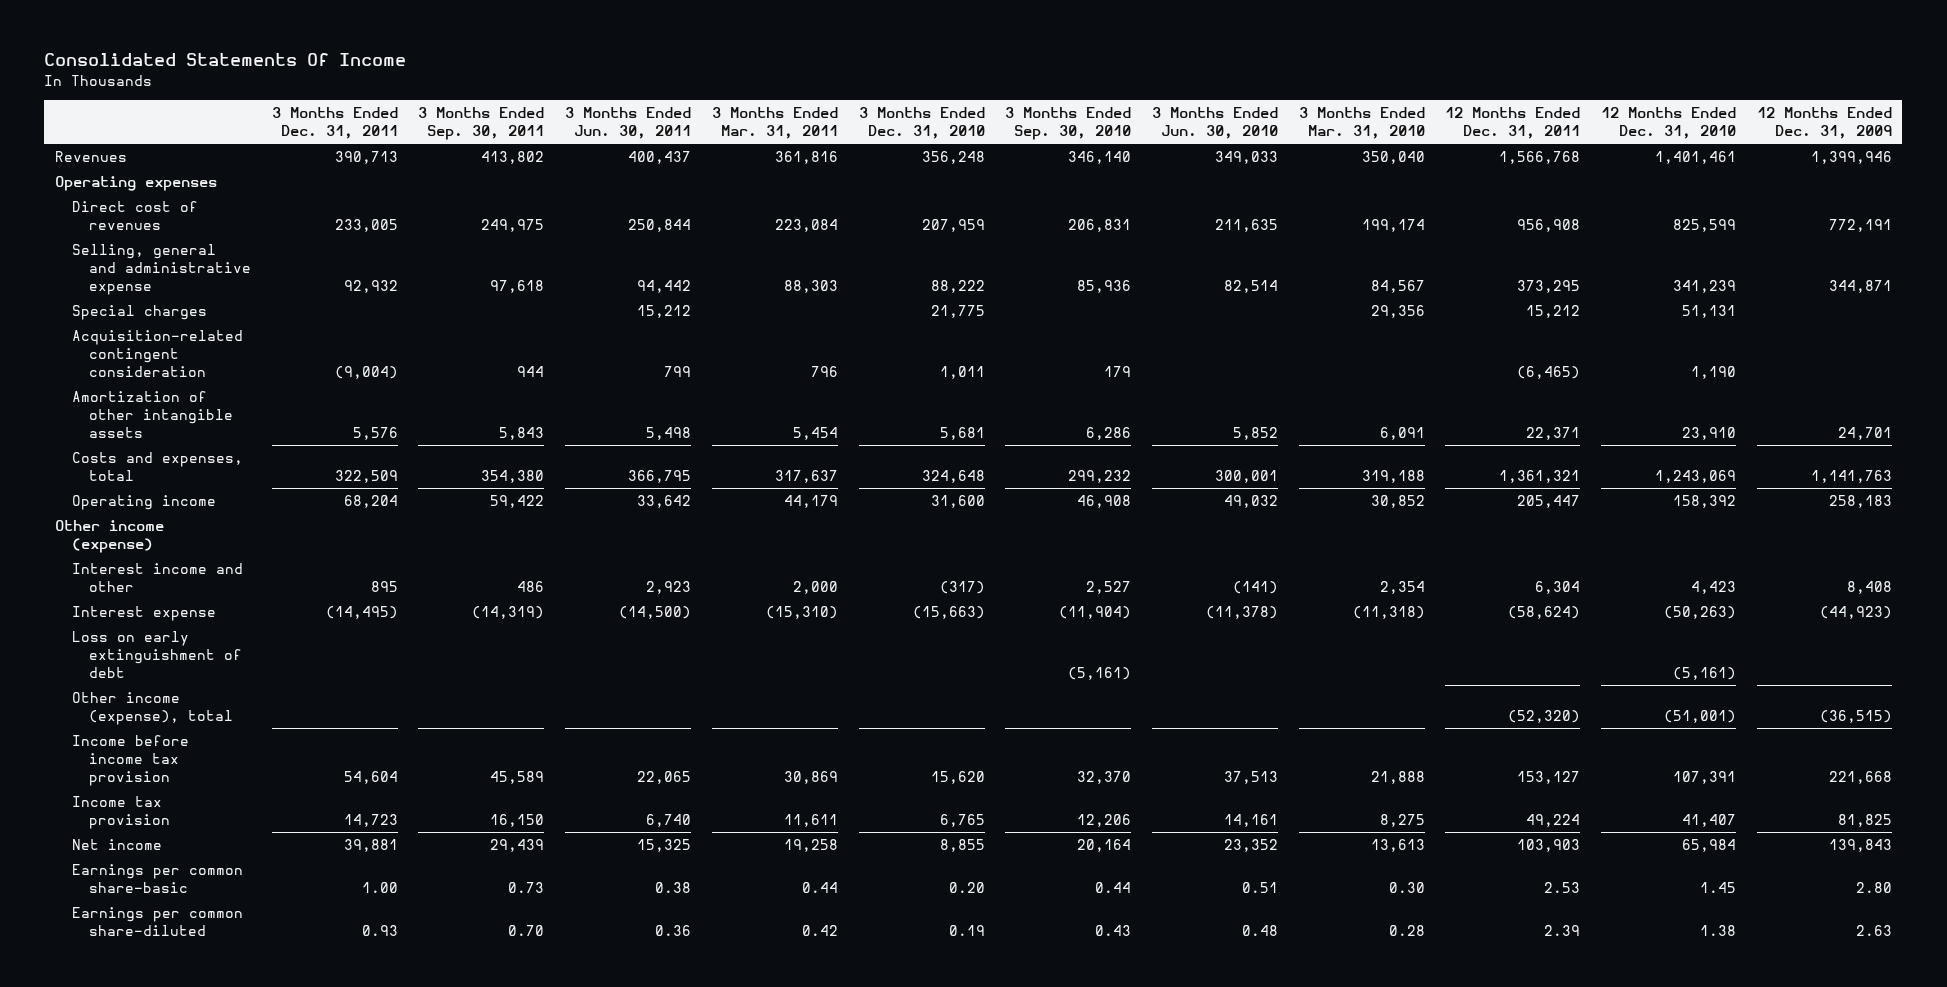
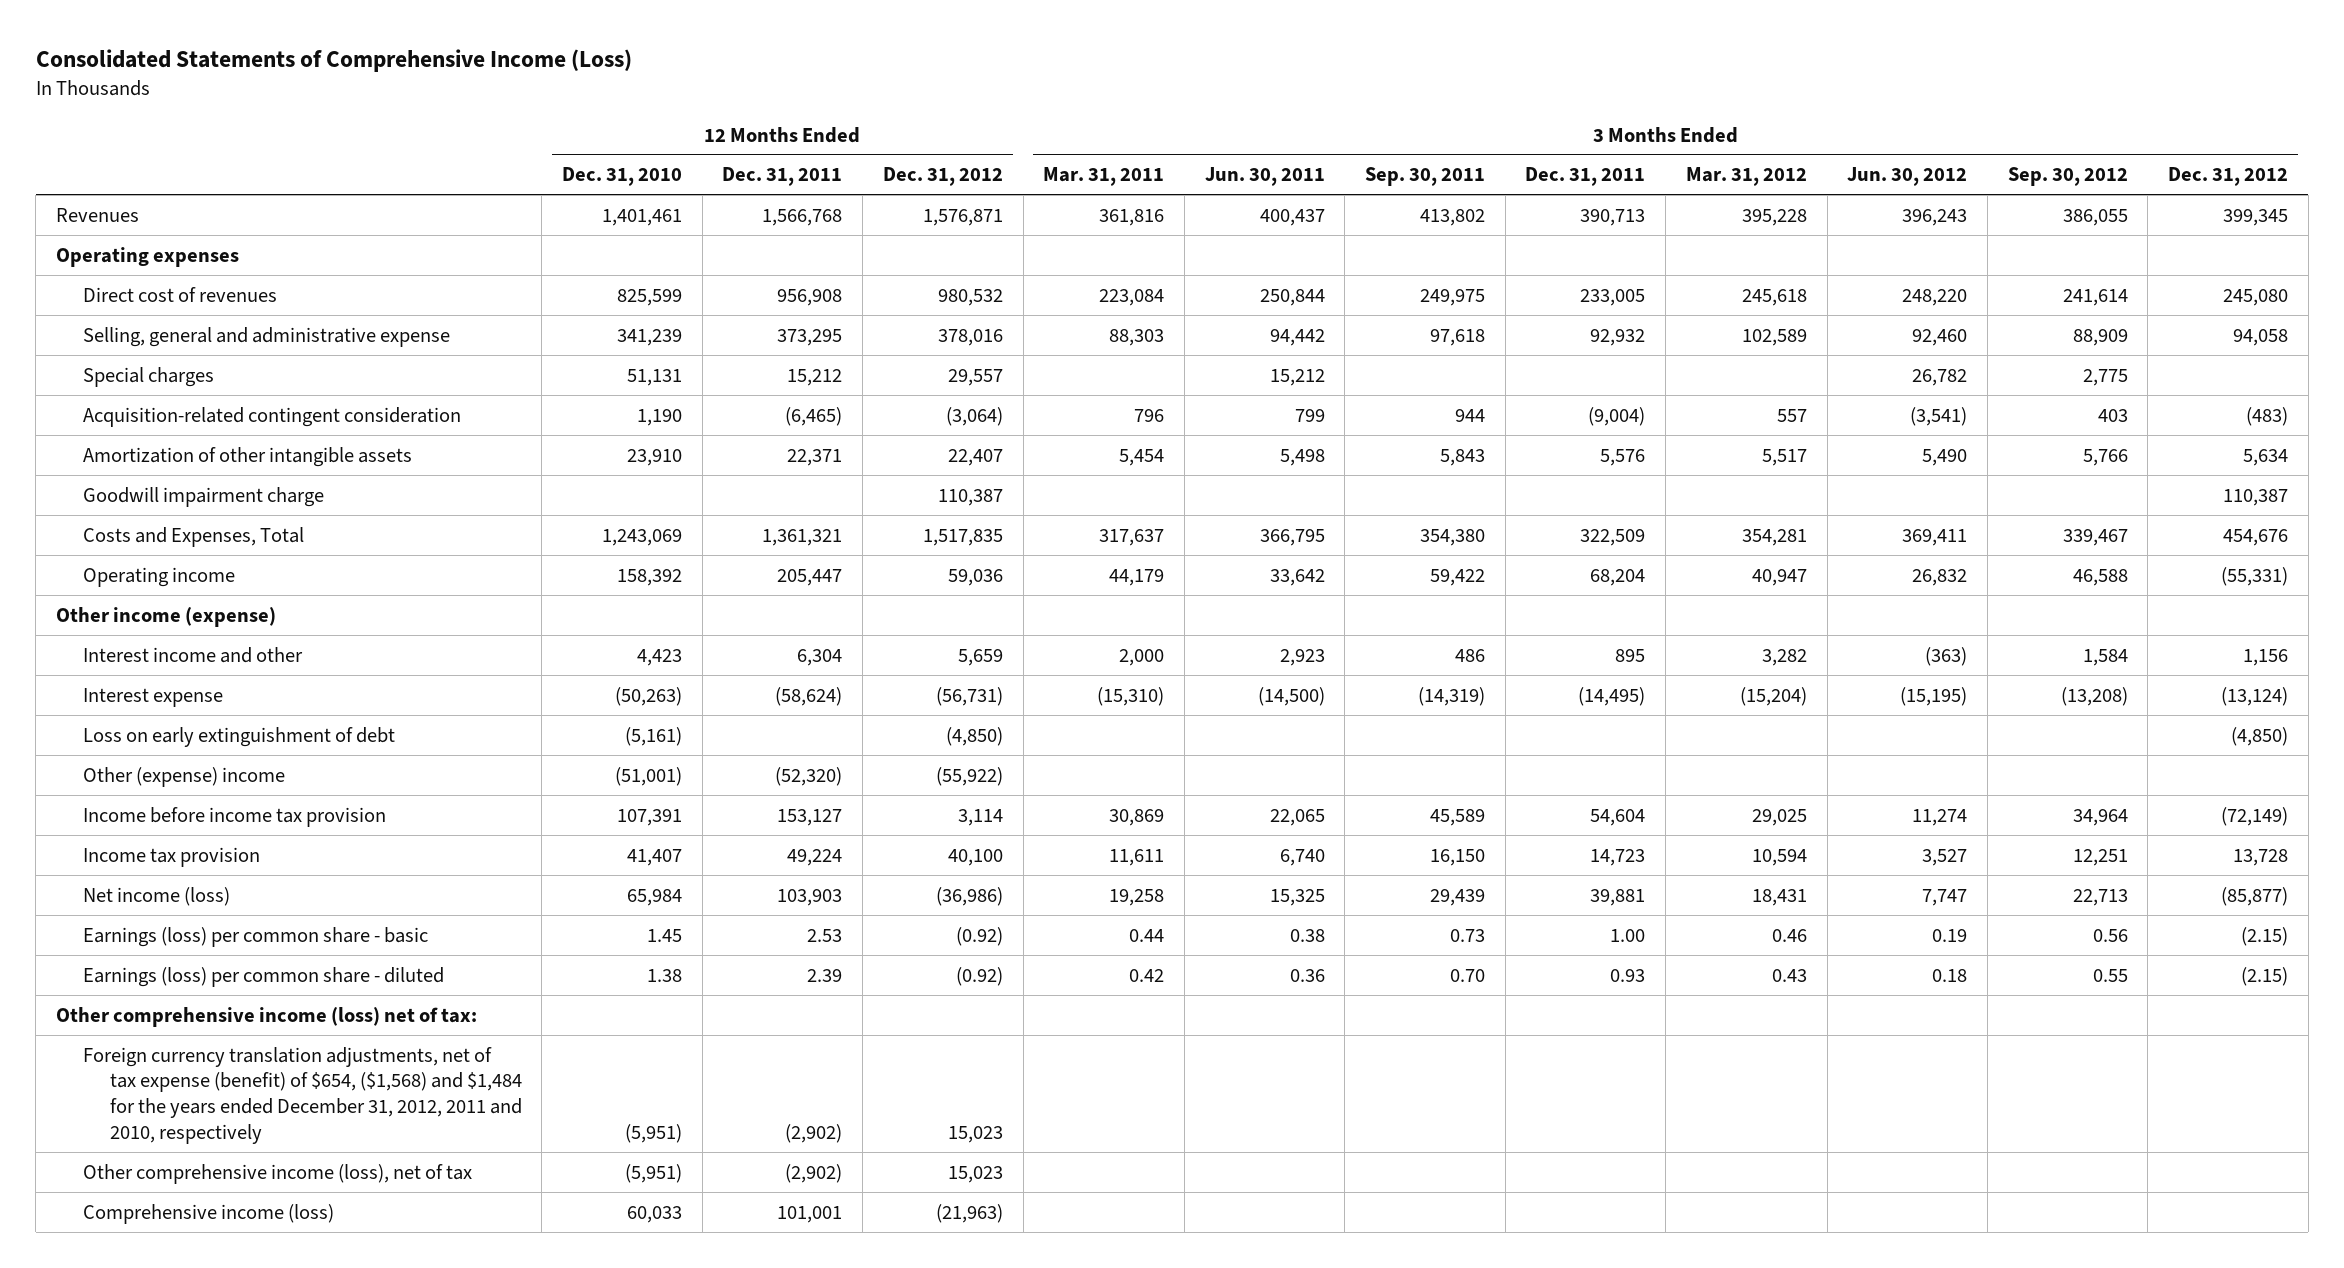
[44,53,407,67] Consolidated Statements Of Income -> [35,49,632,73] Consolidated Statements of Comprehensive Income (Loss)
[858,106,985,139] 3 Months Ended Dec. 31, 2010 -> none
[1005,106,1132,140] 3 Months Ended Sep. 30, 2010 -> none
[1152,106,1279,139] 3 Months Ended Jun. 30, 2010 -> none
[1298,106,1425,139] 3 Months Ended Mar. 31, 2010 -> none
[1756,106,1892,139] 12 Months Ended Dec. 31, 2009 -> none
none -> [882,167,1003,187] Dec. 31, 2012
none -> [1685,167,1807,187] Mar. 31, 2012
none -> [1847,167,1968,187] Jun. 30, 2012
none -> [2007,167,2128,187] Sep. 30, 2012
none -> [2168,167,2289,187] Dec. 31, 2012
none -> [82,486,324,507] Goodwill impairment charge
[71,452,243,482] Costs and expenses, total -> [82,526,304,547] Costs and Expenses, Total
[71,692,233,726] Other income (expense), total -> [82,766,285,787] Other (expense) income
[71,839,162,851] Net income -> [82,886,230,906] Net income (loss)
[71,864,243,894] Earnings per common share-basic -> [82,926,428,947] Earnings (loss) per common share - basic
[71,907,243,937] Earnings per common share-diluted -> [82,966,444,987] Earnings (loss) per common share - diluted
none -> [56,1006,478,1027] Other comprehensive income (loss) net of tax:
none -> [82,1046,522,1144] Foreign currency translation adjustments, net of tax expense (benefit) of $654, ($1,568) and $1,484 for the years ended December 31, 2012, 2011 and 2010, respectively
none -> [82,1163,472,1184] Other comprehensive income (loss), net of tax
none -> [82,1203,334,1224] Comprehensive income (loss)

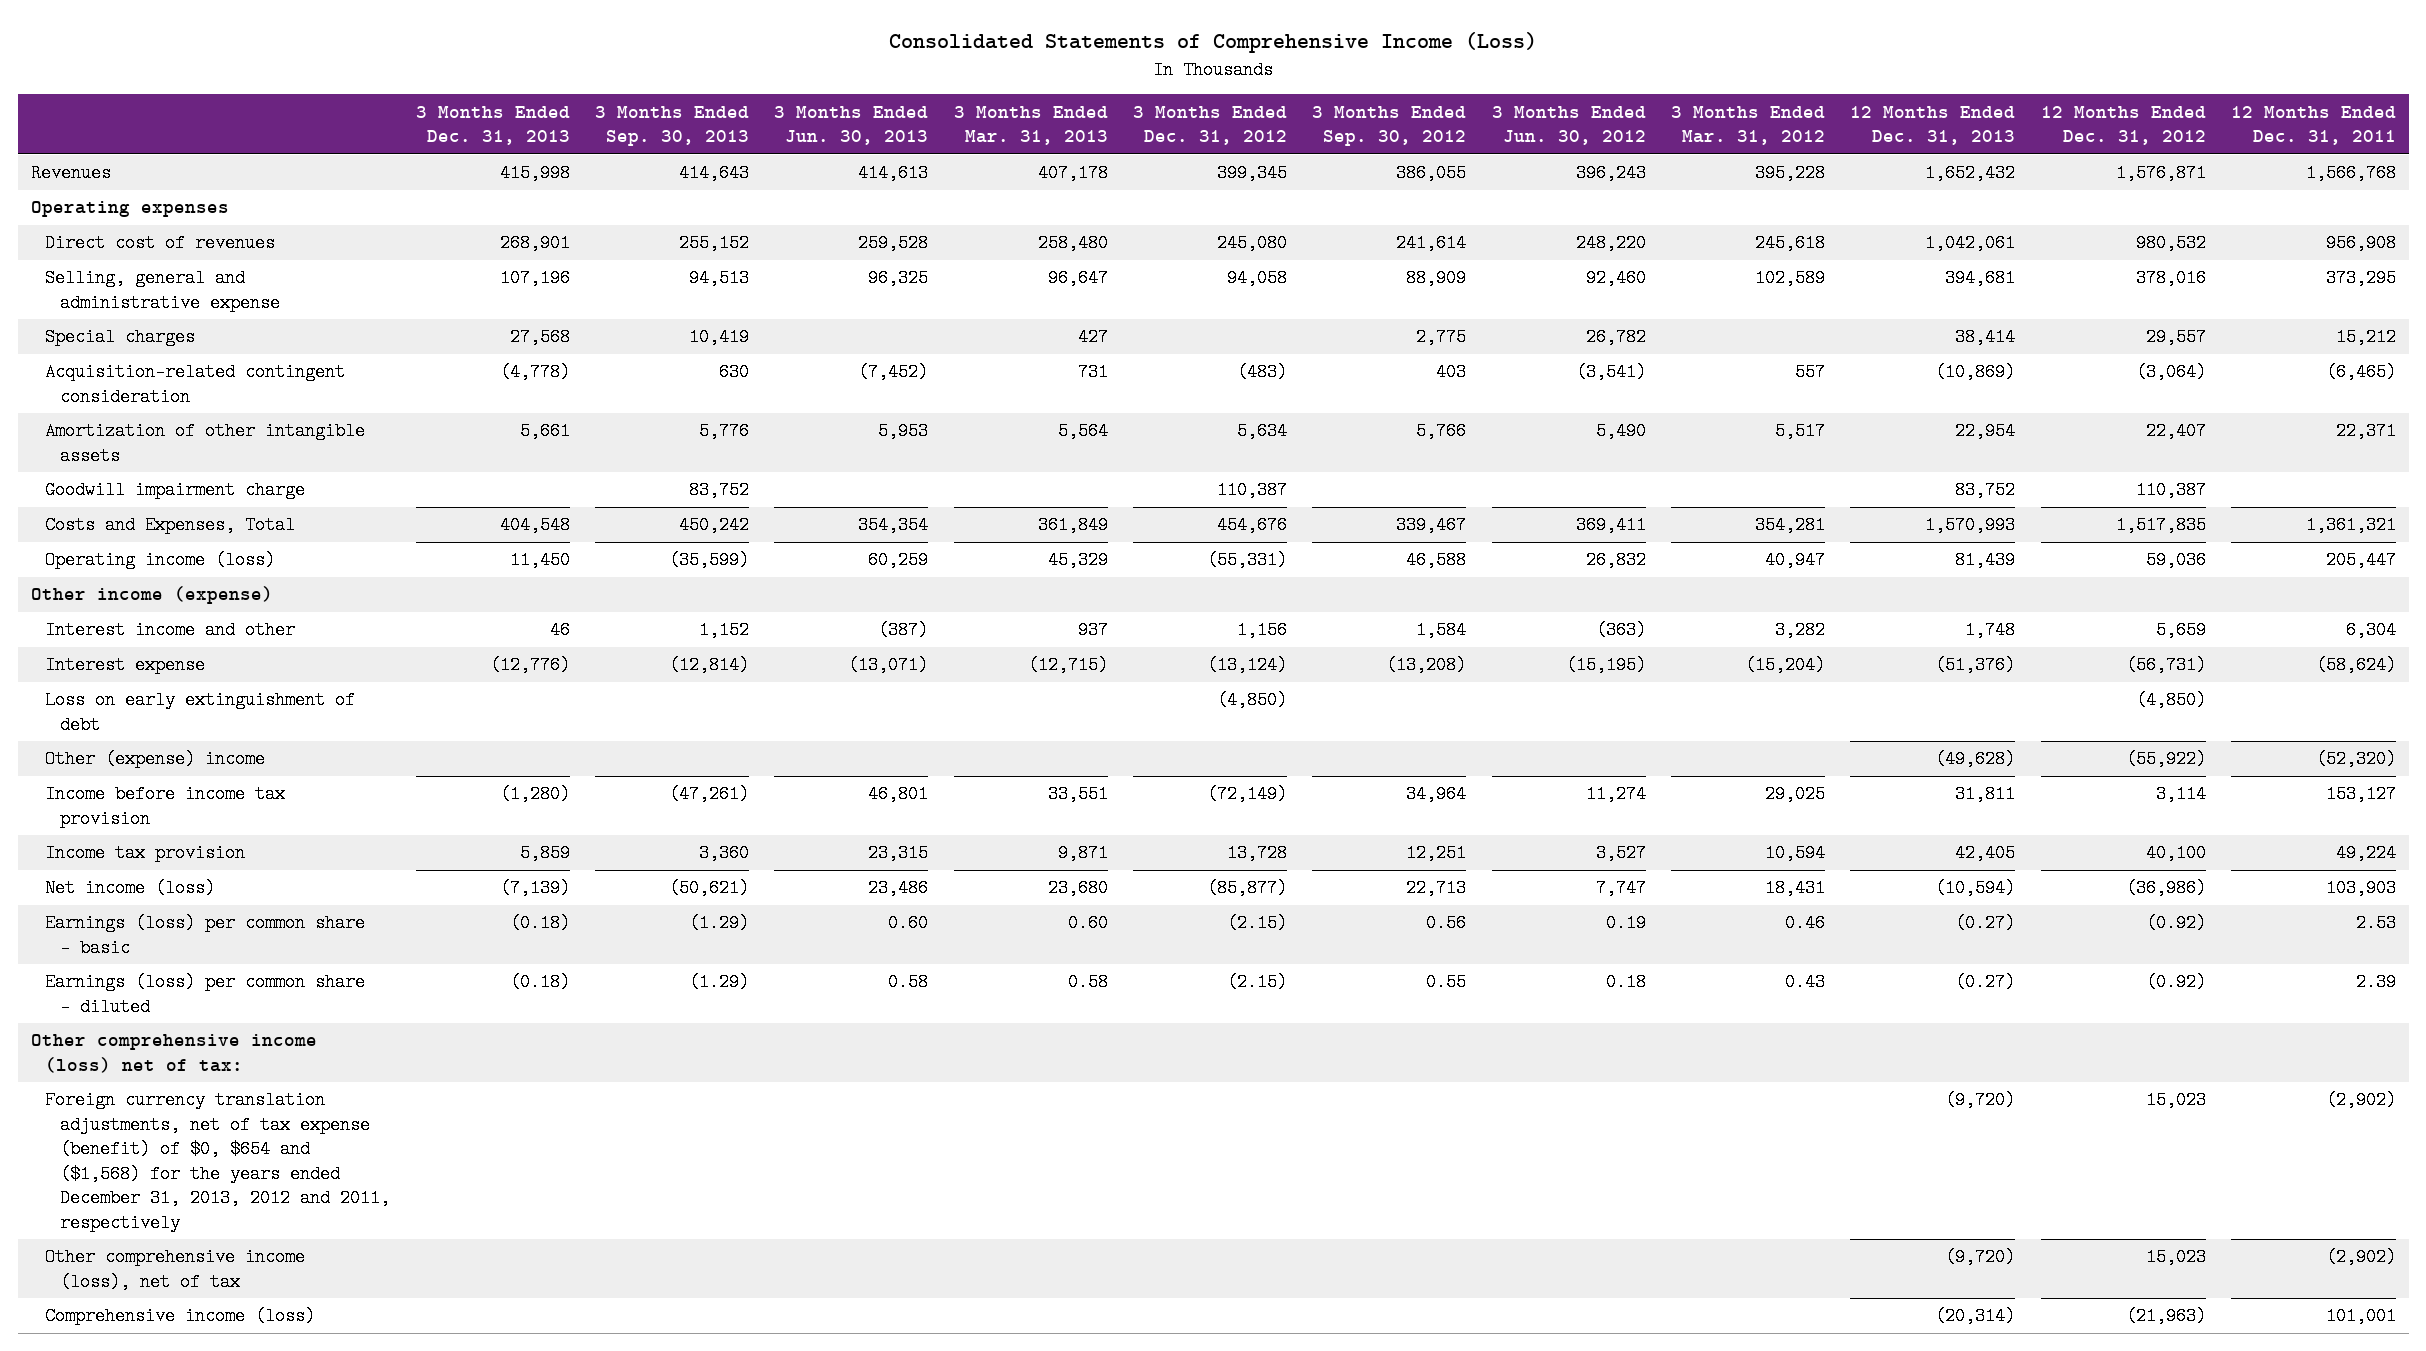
[562,167,683,187] Dec. 31, 2010 -> none
[1043,167,1165,187] Mar. 31, 2011 -> none
[1204,167,1325,187] Jun. 30, 2011 -> none
[1365,167,1486,187] Sep. 30, 2011 -> none
[1525,167,1646,187] Dec. 31, 2011 -> none
none -> [415,105,570,146] 3 Months Ended Dec. 31, 2013
none -> [594,105,749,147] 3 Months Ended Sep. 30, 2013
none -> [774,105,929,146] 3 Months Ended Jun. 30, 2013
none -> [953,105,1108,146] 3 Months Ended Mar. 31, 2013
none -> [1850,105,2016,146] 12 Months Ended Dec. 31, 2013
[82,566,235,587] Operating income -> [45,551,276,570] Operating income (loss)
[82,1046,522,1144] Foreign currency translation adjustments, net of tax expense (benefit) of $654, ($1,568) and $1,484 for the years ended December 31, 2012, 2011 and 2010, respectively -> [45,1091,391,1232] Foreign currency translation adjustments, net of tax expense (benefit) of $0, $654 and ($1,568) for the years ended December 31, 2013, 2012 and 2011, respectively

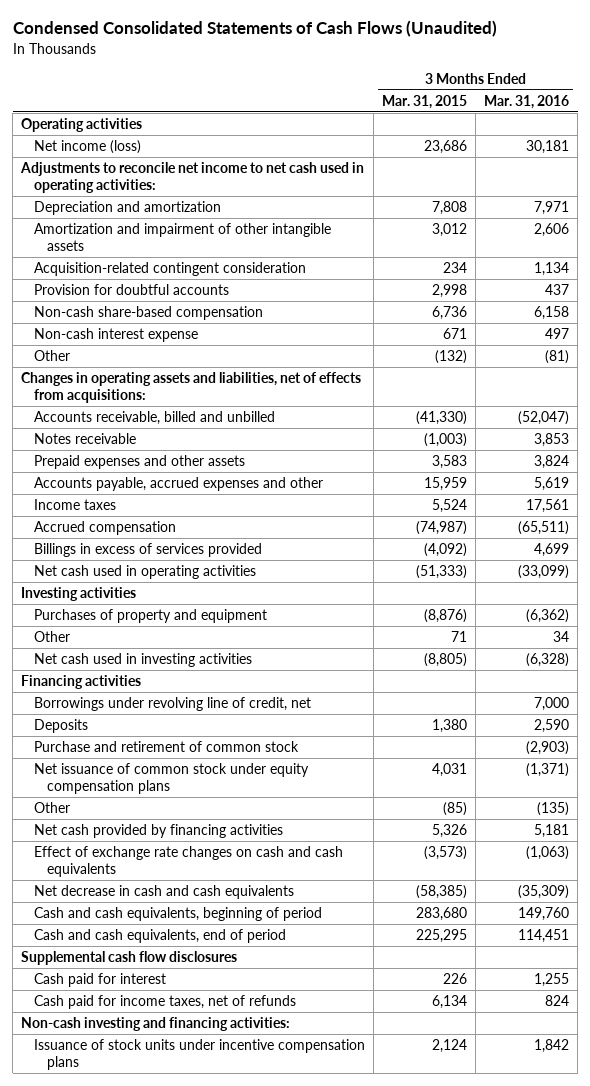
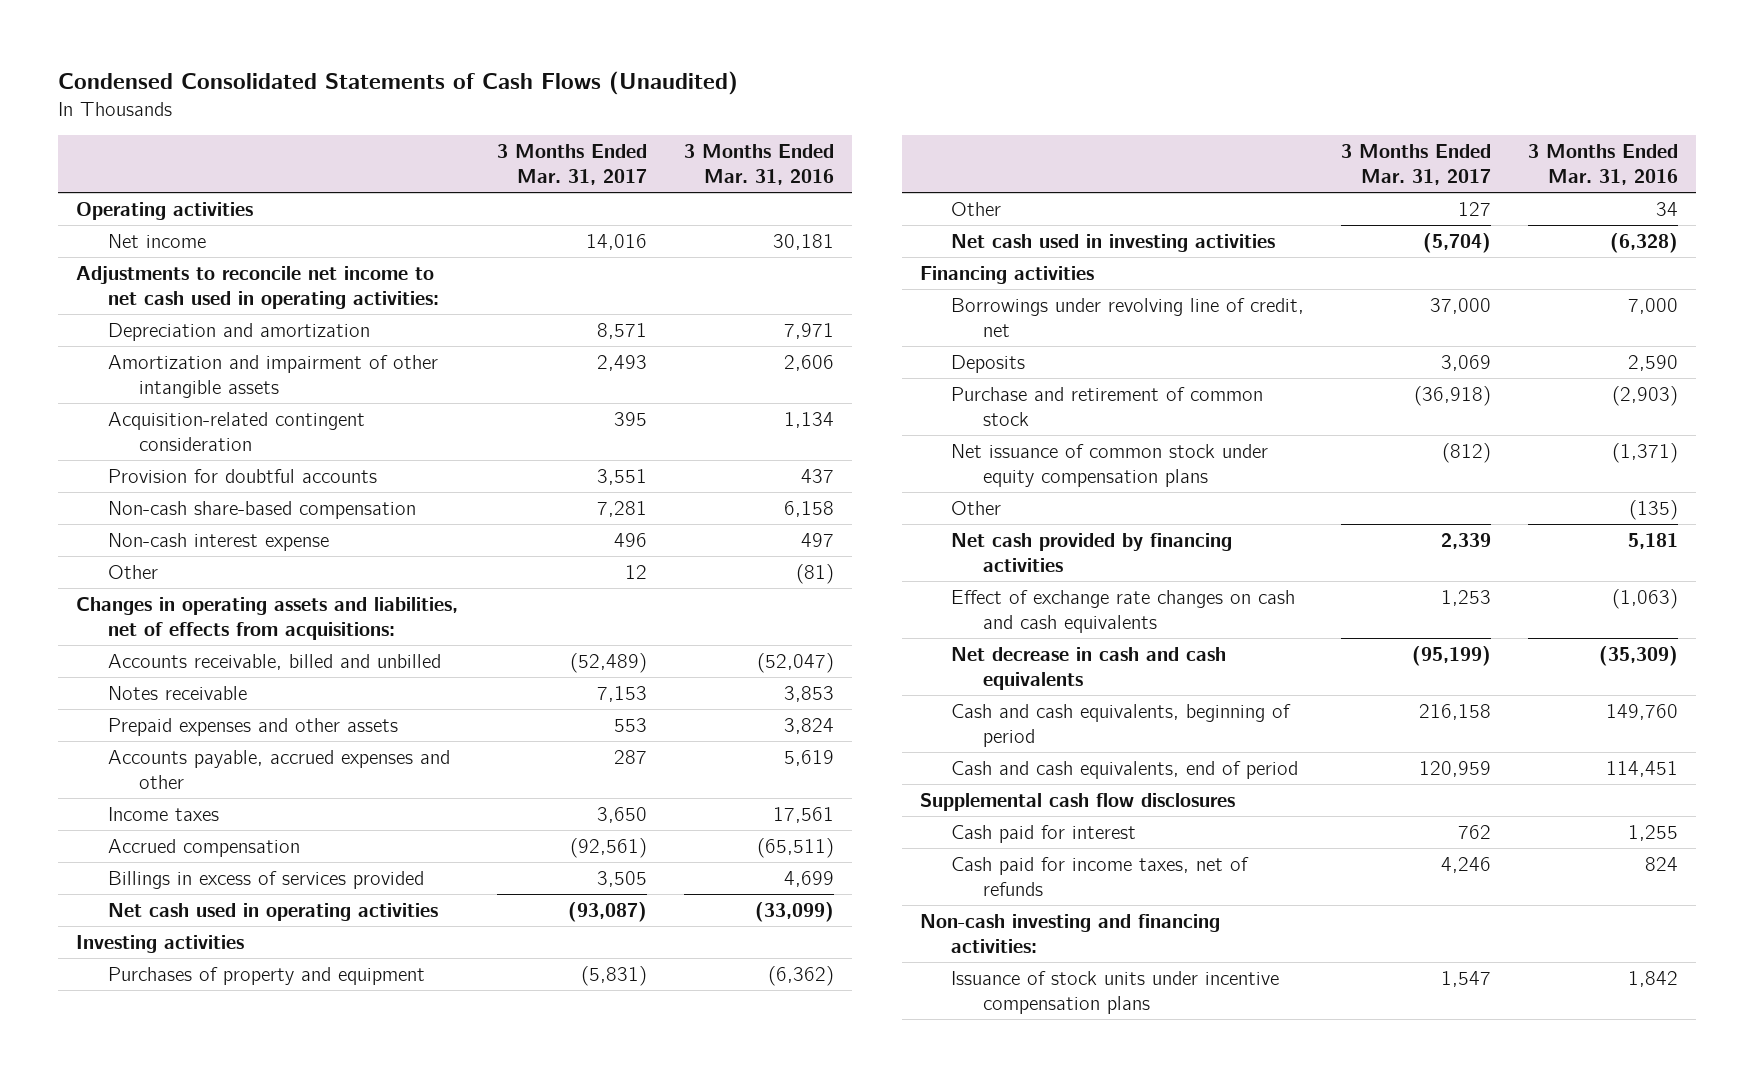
[382,94,468,109] Mar. 31, 2015 -> none
none -> [497,144,648,186] 3 Months Ended Mar. 31, 2017
[34,140,142,155] Net income (loss) -> [107,233,206,248] Net income

